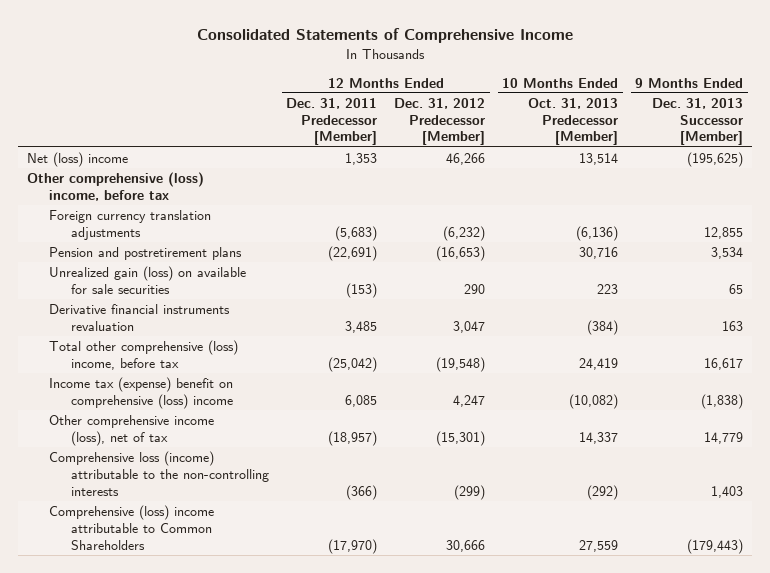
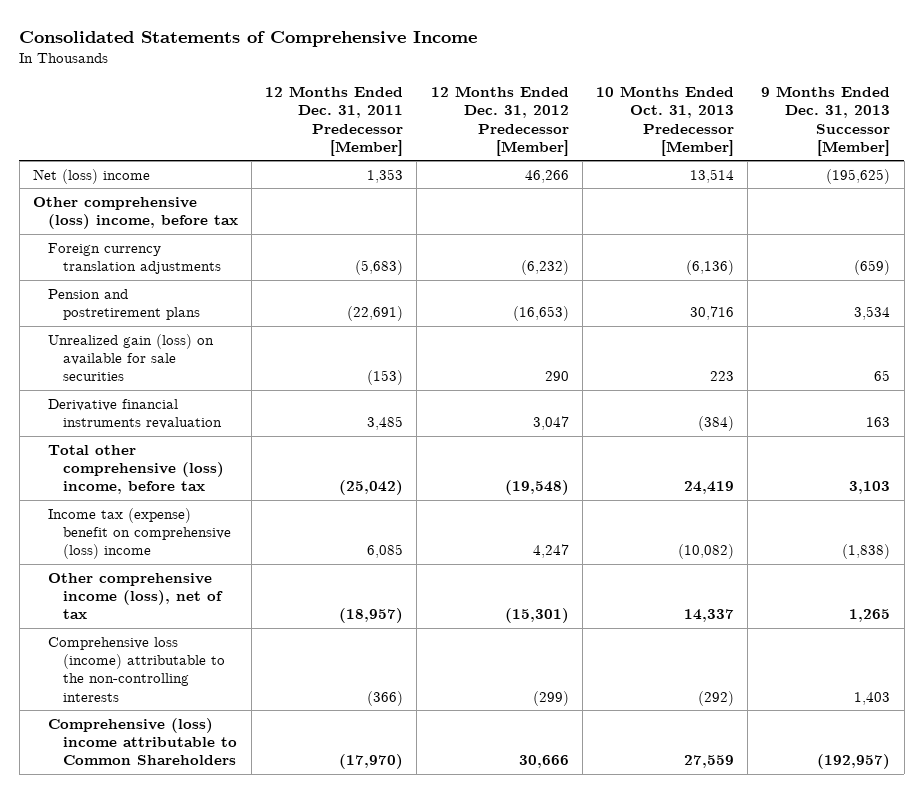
[704,226,744,239] 12,855 -> [854,260,891,276] (659)
[704,357,744,370] 16,617 -> [849,481,891,495] 3,103
[704,431,744,444] 14,779 -> [849,609,891,623] 1,265
[687,538,744,554] (179,443) -> [817,754,891,770] (192,957)

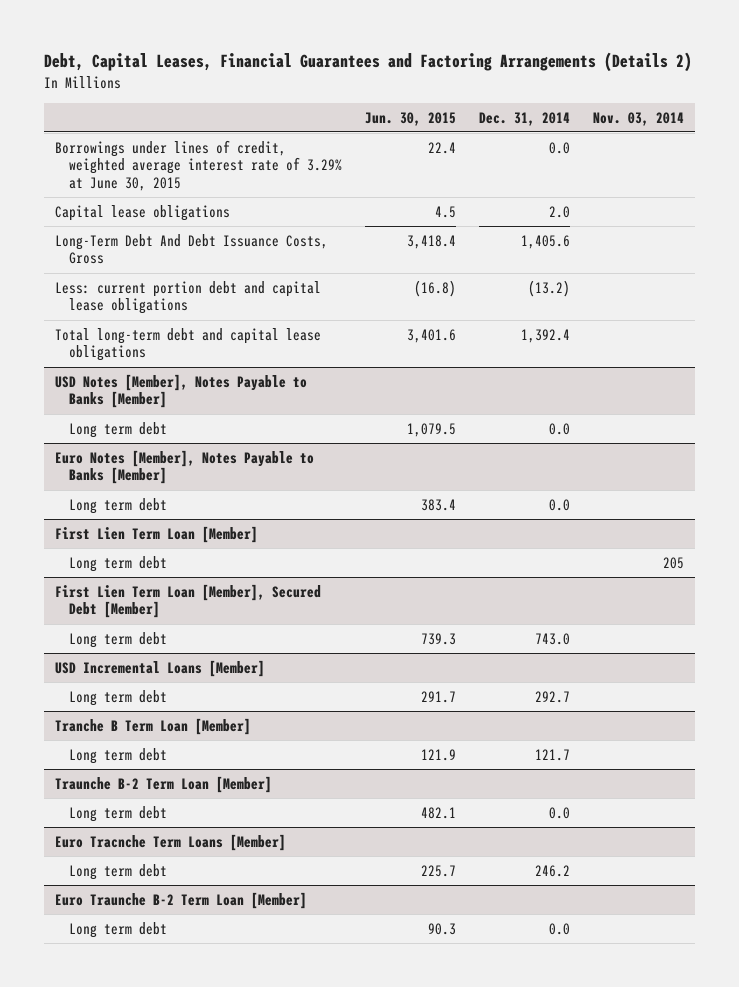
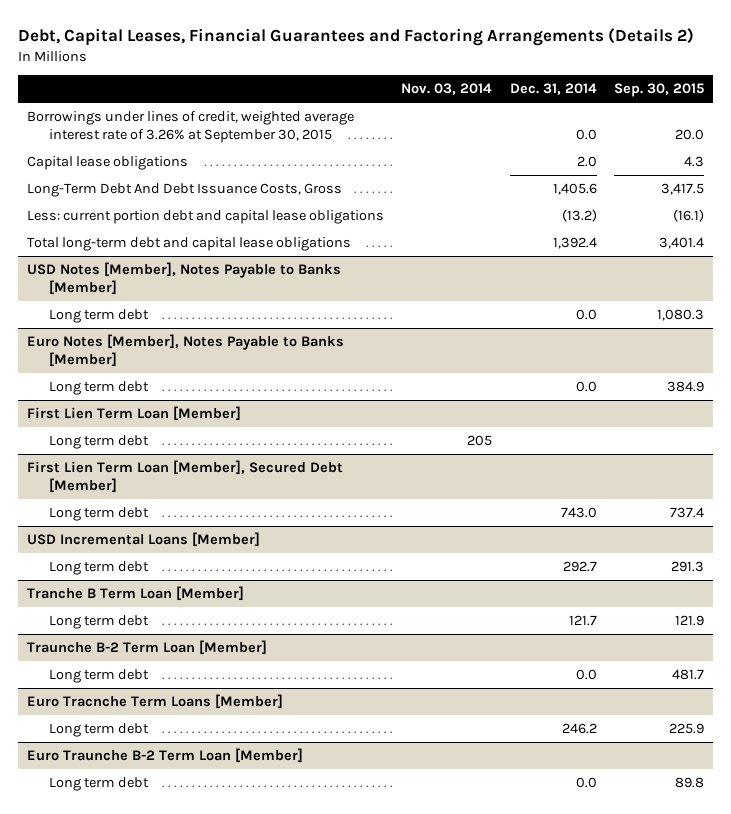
[364,111,456,126] Jun. 30, 2015 -> none
none -> [613,83,704,98] Sep. 30, 2015
[55,139,342,192] Borrowings under lines of credit, weighted average interest rate of 3.29% at June 30, 2015 -> [26,110,354,143] Borrowings under lines of credit, weighted average interest rate of 3.26% at September 30, 2015

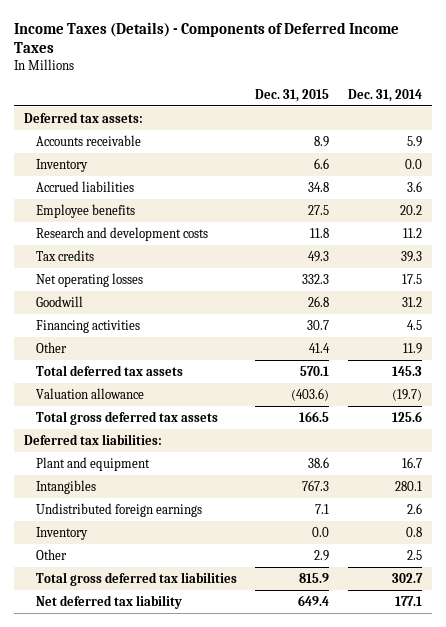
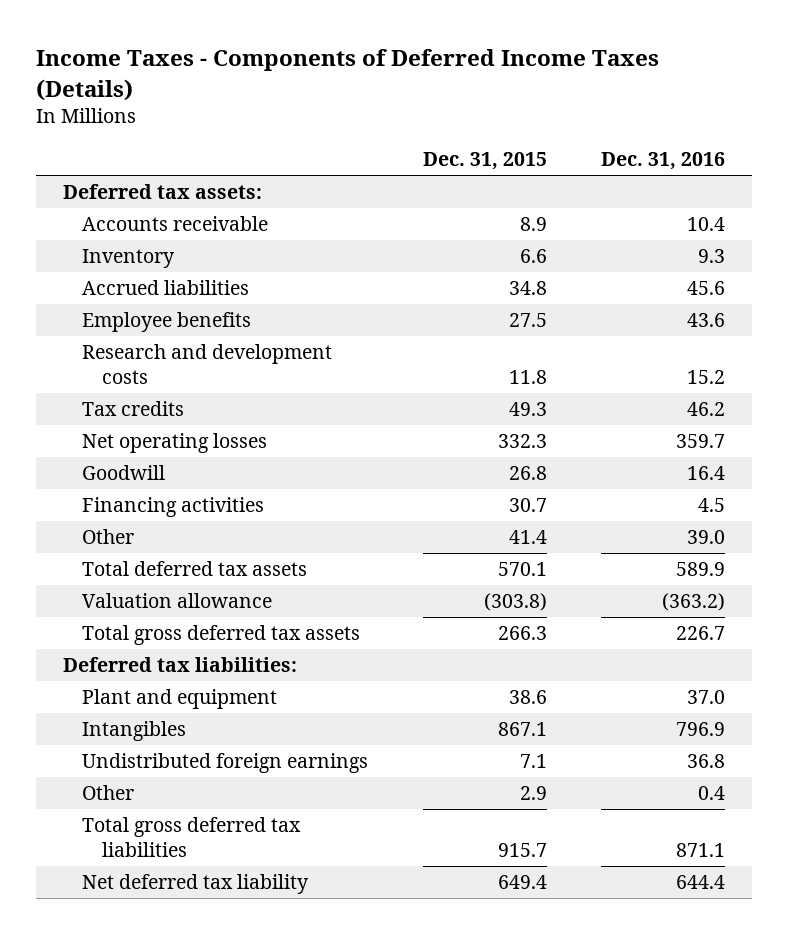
[14,21,400,54] Income Taxes (Details) - Components of Deferred Income Taxes -> [35,49,659,101] Income Taxes - Components of Deferred Income Taxes (Details)
[348,88,423,102] Dec. 31, 2014 -> none
none -> [601,151,726,170] Dec. 31, 2016
[291,387,330,401] (403.6) -> [483,593,547,612] (303.8)
[299,410,330,422] 166.5 -> [497,626,547,641] 266.3
[302,479,330,491] 767.3 -> [497,722,547,737] 867.1
[35,526,88,540] Inventory -> none
[299,572,330,583] 815.9 -> [497,843,547,858] 915.7

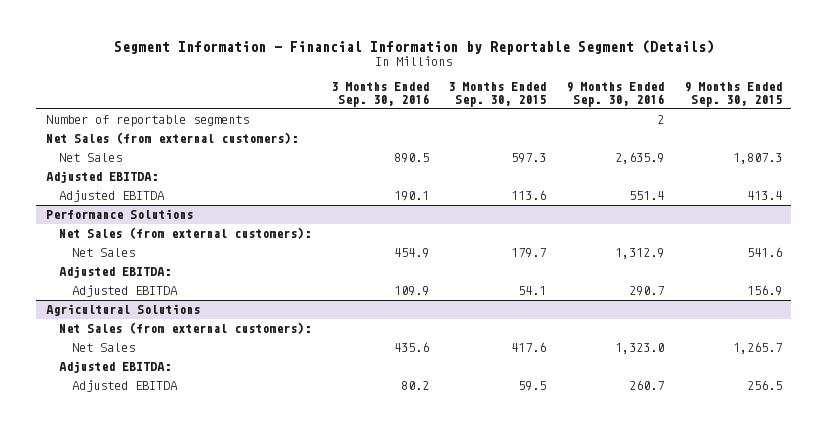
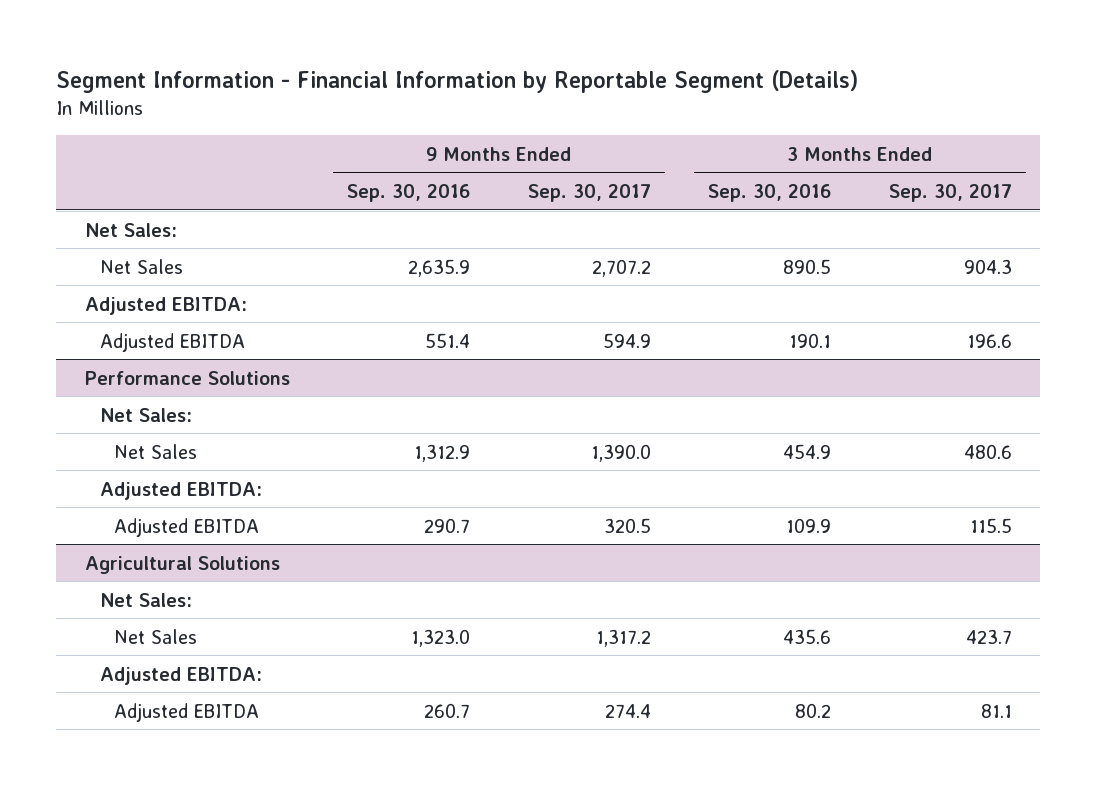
[448,81,547,107] 3 Months Ended Sep. 30, 2015 -> none
[683,81,782,107] 9 Months Ended Sep. 30, 2015 -> none
none -> [527,183,651,202] Sep. 30, 2017
none -> [888,183,1012,202] Sep. 30, 2017
[45,115,249,128] Number of reportable segments -> none
[45,132,298,145] Net Sales (from external customers): -> [85,222,178,237] Net Sales:
[59,227,312,240] Net Sales (from external customers): -> [99,407,192,422] Net Sales:
[59,322,312,335] Net Sales (from external customers): -> [99,592,192,607] Net Sales:

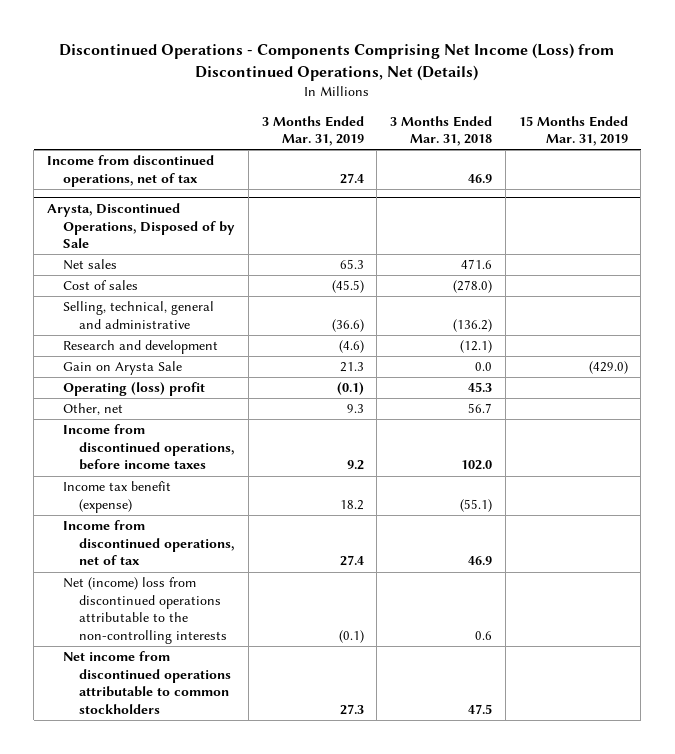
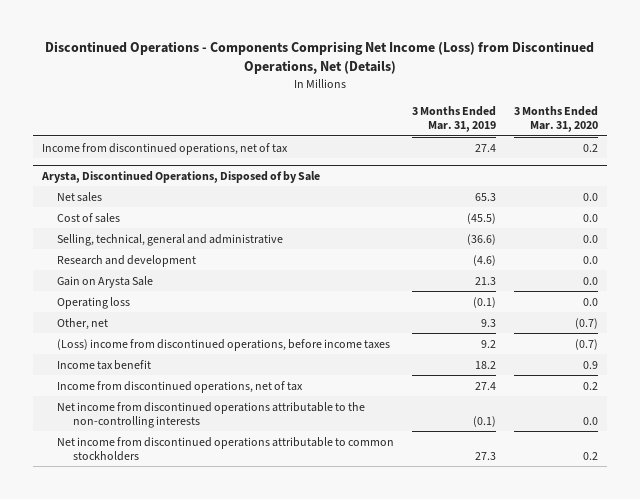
[390,115,493,147] 3 Months Ended Mar. 31, 2018 -> none
[518,115,628,147] 15 Months Ended Mar. 31, 2019 -> none
none -> [513,105,598,133] 3 Months Ended Mar. 31, 2020
[63,382,206,397] Operating (loss) profit -> [57,296,131,309] Operating loss
[63,424,235,471] Income from discontinued operations, before income taxes -> [57,338,391,351] (Loss) income from discontinued operations, before income taxes
[63,481,172,513] Income tax benefit (expense) -> [57,359,152,370] Income tax benefit
[63,577,228,645] Net (income) loss from discontinued operations attributable to the non-controlling interests -> [57,401,366,428] Net income from discontinued operations attributable to the non-controlling interests

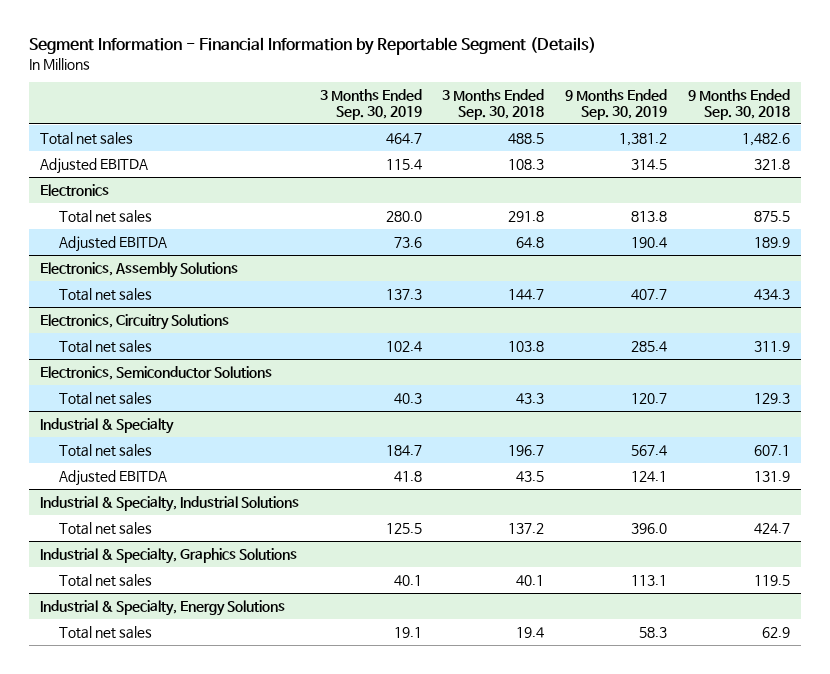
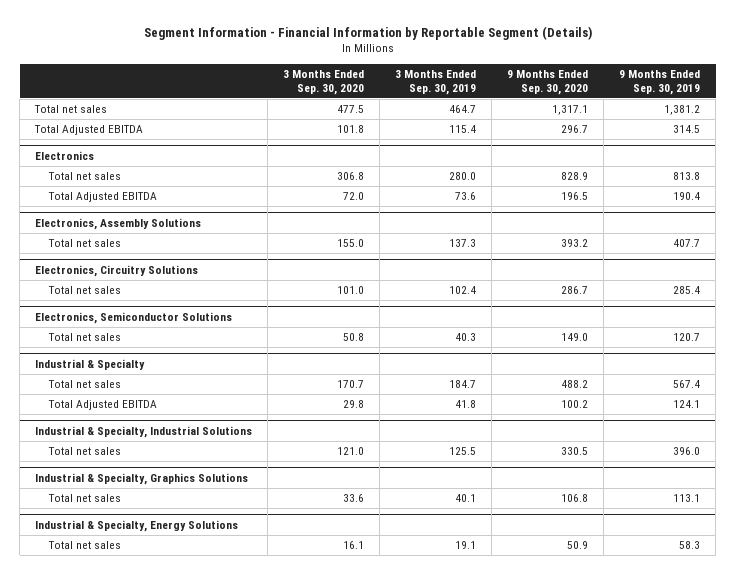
[442,88,545,120] 3 Months Ended Sep. 30, 2018 -> none
[688,88,791,120] 9 Months Ended Sep. 30, 2018 -> none
none -> [283,69,365,95] 3 Months Ended Sep. 30, 2020
none -> [507,69,589,95] 9 Months Ended Sep. 30, 2020
[39,157,148,174] Adjusted EBITDA -> [34,125,144,136] Total Adjusted EBITDA
[58,235,167,252] Adjusted EBITDA -> [47,192,157,203] Total Adjusted EBITDA
[58,469,167,486] Adjusted EBITDA -> [47,400,157,411] Total Adjusted EBITDA

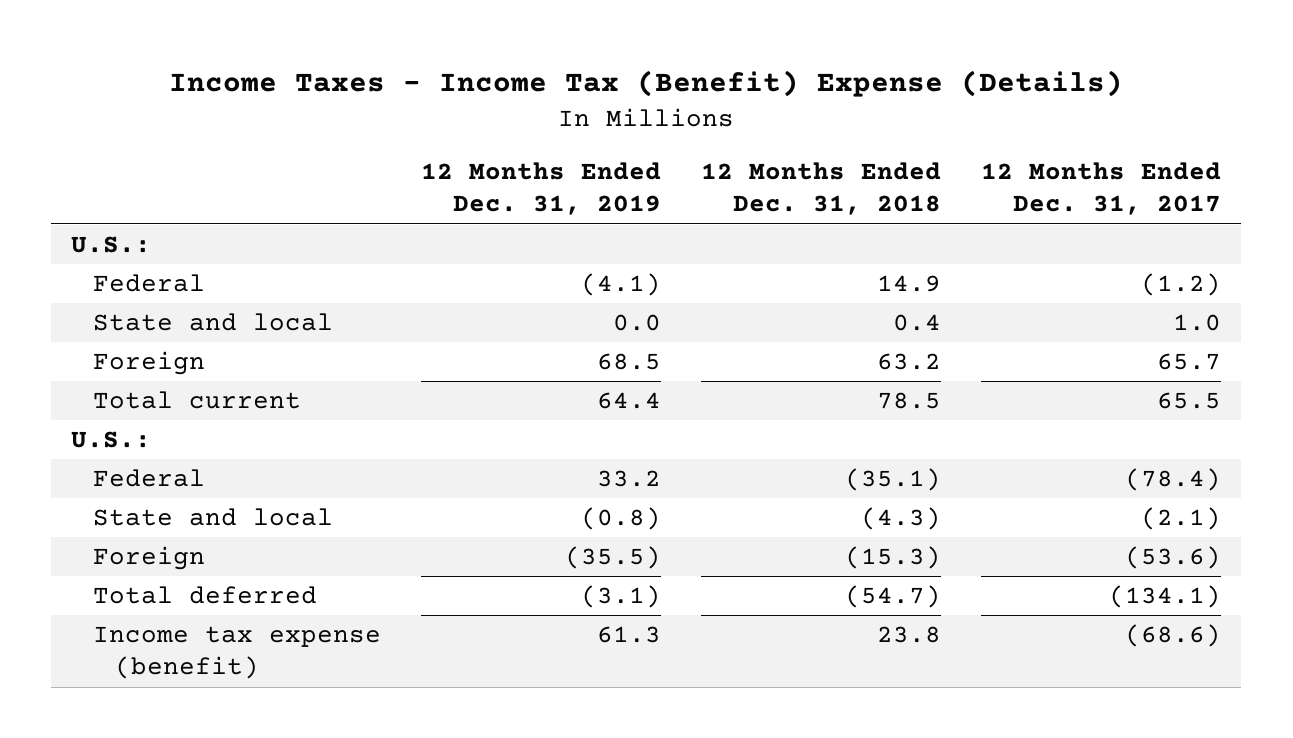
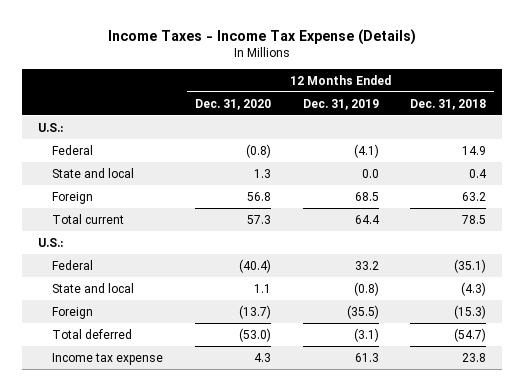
[169,70,1124,98] Income Taxes - Income Tax (Benefit) Expense (Details) -> [108,28,417,45] Income Taxes - Income Tax Expense (Details)
[981,161,1222,216] 12 Months Ended Dec. 31, 2017 -> none
none -> [195,98,272,110] Dec. 31, 2020
[93,625,382,680] Income tax expense (benefit) -> [52,352,164,365] Income tax expense

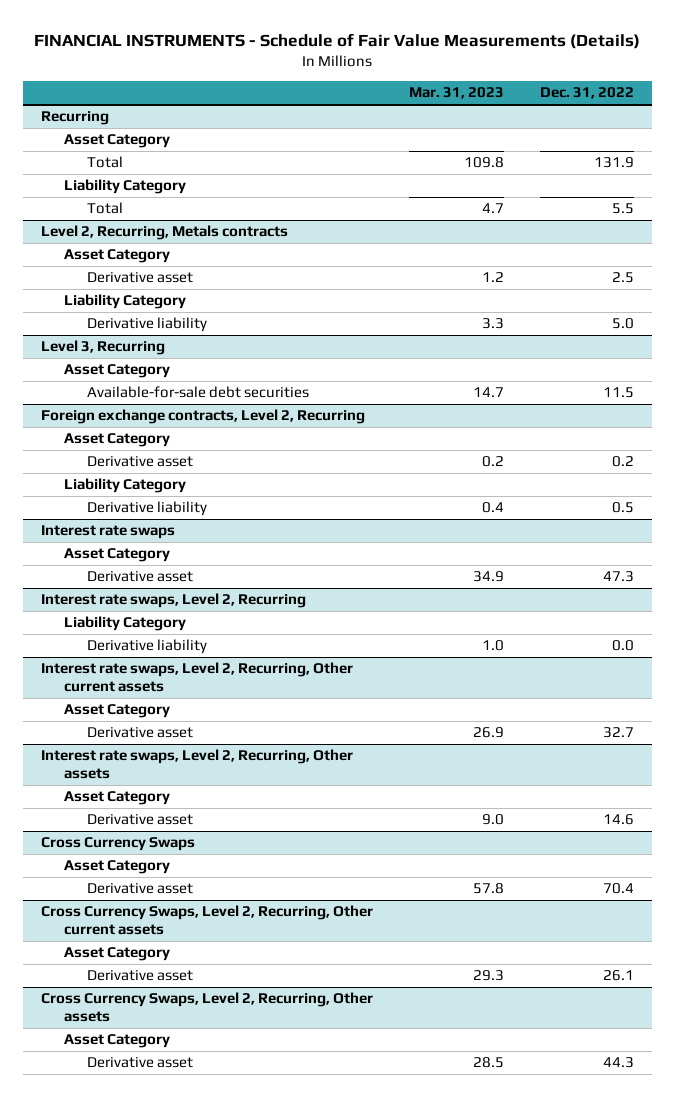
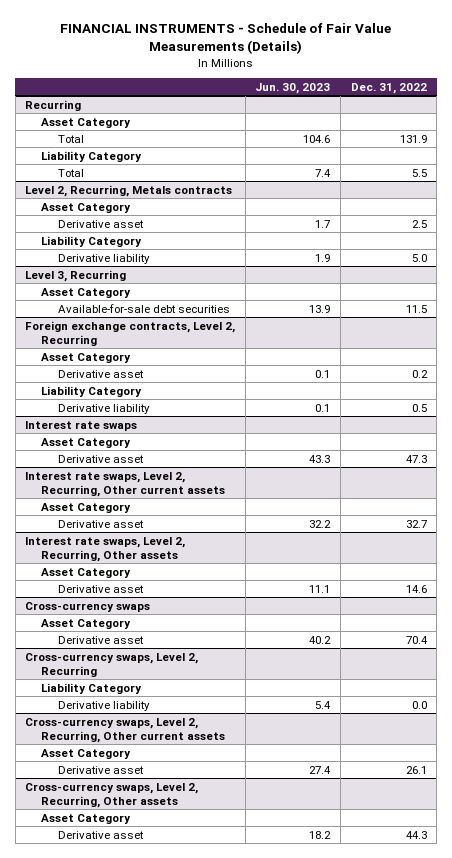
[408,87,504,100] Mar. 31, 2023 -> none
none -> [255,82,331,94] Jun. 30, 2023
[41,593,307,609] Interest rate swaps, Level 2, Recurring -> none
[64,616,187,632] Liability Category -> none
[87,639,208,655] Derivative liability -> none
[41,837,196,852] Cross Currency Swaps -> [25,601,151,612] Cross-currency swaps
none -> [25,652,199,677] Cross-currency swaps, Level 2, Recurring
none -> [41,682,143,694] Liability Category
none -> [57,700,150,711] Derivative liability
[41,905,374,935] Cross Currency Swaps, Level 2, Recurring, Other current assets -> [25,717,226,743] Cross-currency swaps, Level 2, Recurring, Other current assets
[41,992,374,1022] Cross Currency Swaps, Level 2, Recurring, Other assets -> [25,782,199,808] Cross-currency swaps, Level 2, Recurring, Other assets

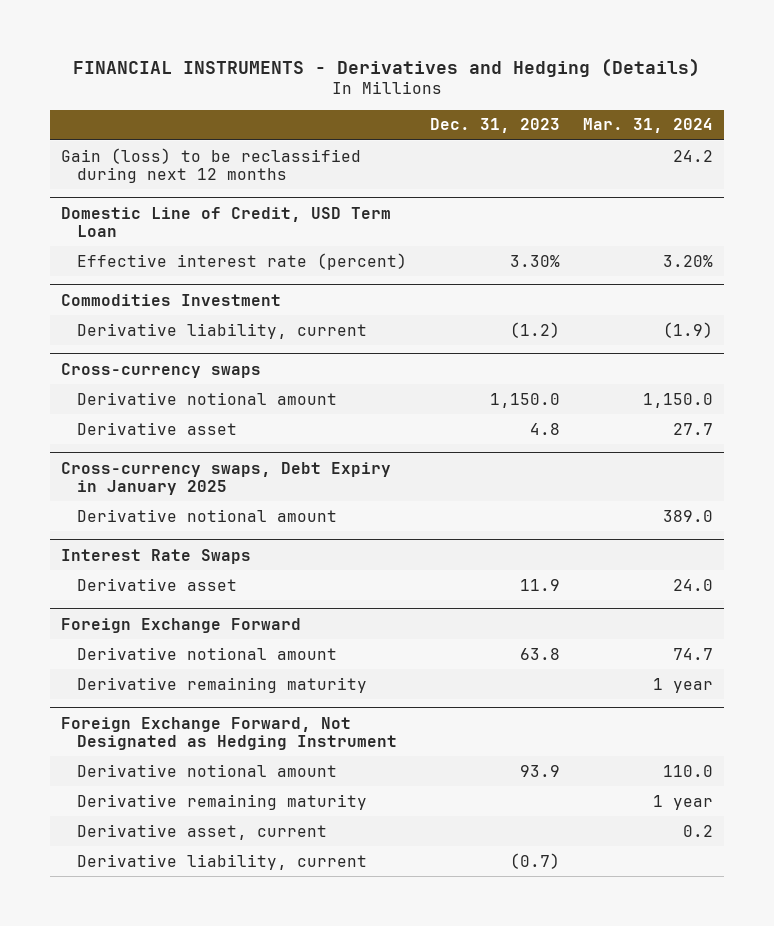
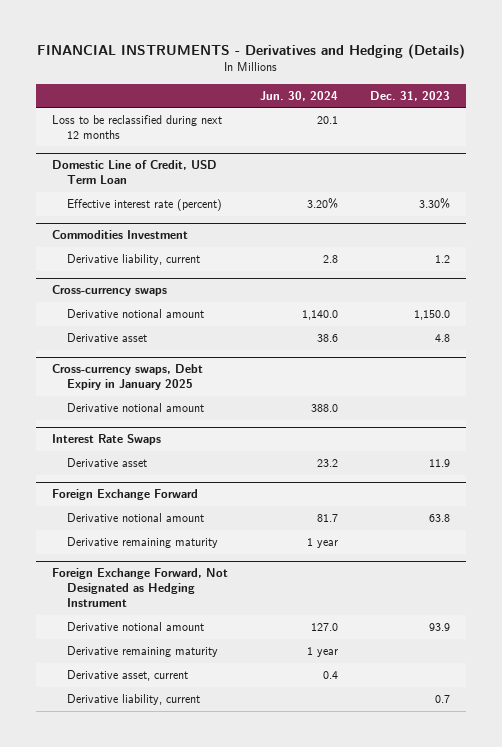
[582,118,713,134] Mar. 31, 2024 -> none
none -> [259,90,338,101] Jun. 30, 2024
[61,147,362,183] Gain (loss) to be reclassified during next 12 months -> [51,115,222,139] Loss to be reclassified during next 12 months
[509,321,560,338] (1.2) -> [434,255,450,264] 1.2
[509,852,560,869] (0.7) -> [434,695,450,704] 0.7

